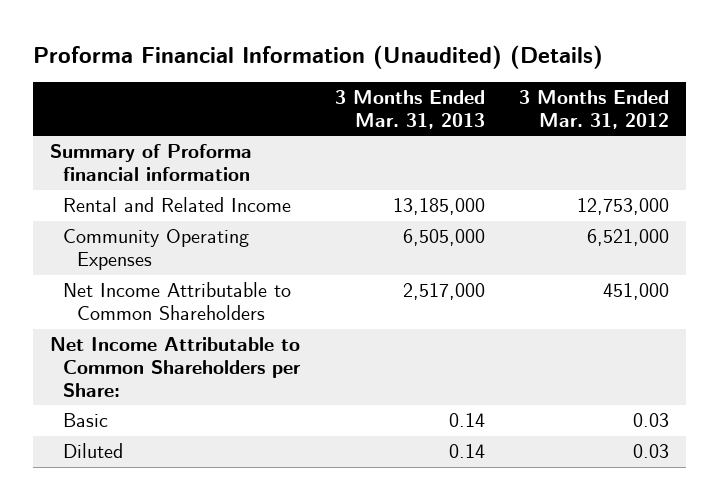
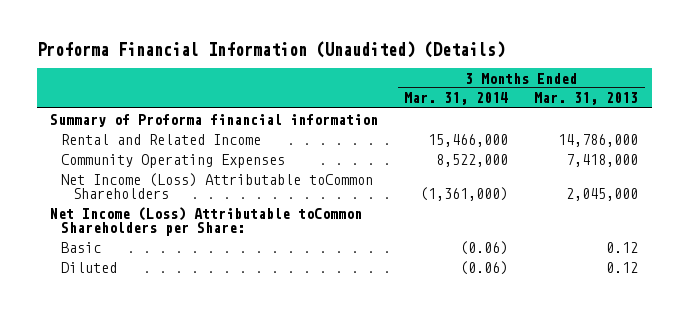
[519,90,670,129] 3 Months Ended Mar. 31, 2012 -> none
none -> [404,92,509,106] Mar. 31, 2014
[392,198,485,216] 13,185,000 -> [558,133,639,147] 14,786,000
[402,229,485,247] 6,505,000 -> [566,153,639,167] 7,418,000
[63,282,292,321] Net Income Attributable to Common Shareholders -> [61,172,374,199] Net Income (Loss) Attributable toCommon Shareholders
[402,283,485,301] 2,517,000 -> [566,187,639,201] 2,045,000
[49,337,302,397] Net Income Attributable to Common Shareholders per Share: -> [49,206,362,236] Net Income (Loss) Attributable toCommon Shareholders per Share:
[448,413,485,428] 0.14 -> [606,241,639,253] 0.12
[448,444,485,459] 0.14 -> [606,261,639,273] 0.12

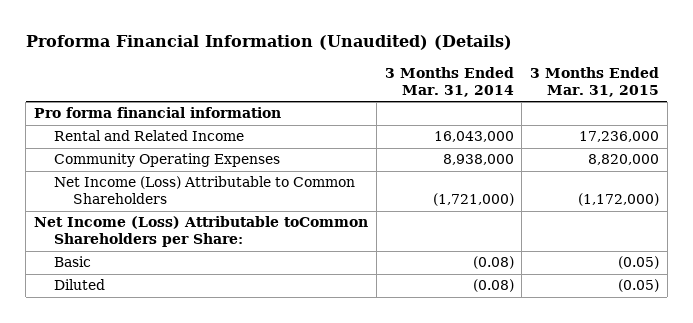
[534,92,639,106] Mar. 31, 2013 -> none
none -> [530,66,660,97] 3 Months Ended Mar. 31, 2015
[49,113,378,127] Summary of Proforma financial information -> [34,107,282,119] Pro forma financial information
[428,133,509,147] 15,466,000 -> [433,131,514,143] 16,043,000
[436,153,509,167] 8,522,000 -> [442,154,514,166] 8,938,000
[61,172,374,199] Net Income (Loss) Attributable toCommon Shareholders -> [53,176,355,205] Net Income (Loss) Attributable to Common Shareholders
[420,186,509,201] (1,361,000) -> [432,193,514,207] (1,721,000)
[460,240,509,255] (0.06) -> [472,256,514,270] (0.08)
[460,260,509,275] (0.06) -> [472,279,514,293] (0.08)

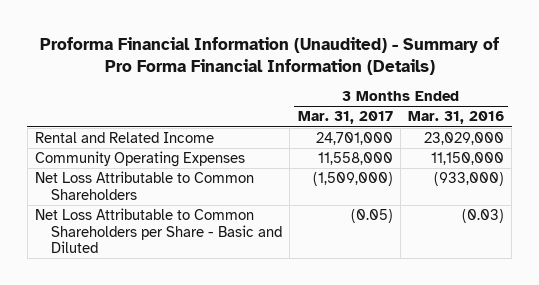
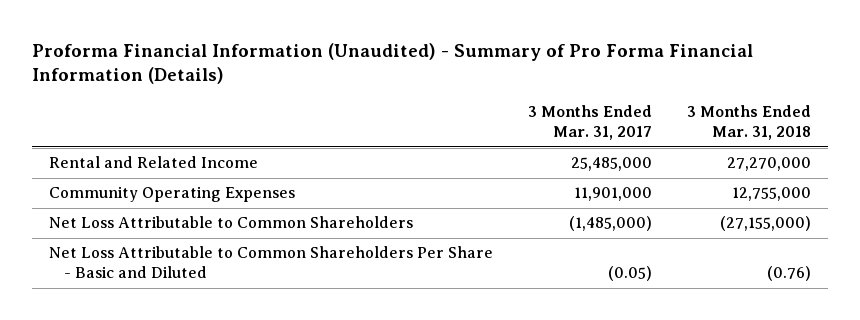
[408,111,505,125] Mar. 31, 2016 -> none
none -> [686,105,811,141] 3 Months Ended Mar. 31, 2018
[315,131,393,145] 24,701,000 -> [571,157,653,172] 25,485,000
[317,151,393,165] 11,558,000 -> [574,187,653,202] 11,901,000
[312,171,393,186] (1,509,000) -> [569,216,653,232] (1,485,000)
[35,207,283,254] Net Loss Attributable to Common Shareholders per Share - Basic and Diluted -> [49,246,494,279] Net Loss Attributable to Common Shareholders Per Share - Basic and Diluted

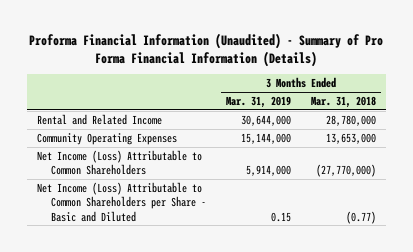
[528,105,653,141] 3 Months Ended Mar. 31, 2017 -> none
none -> [226,95,292,108] Mar. 31, 2019
[726,157,811,172] 27,270,000 -> [325,114,376,126] 28,780,000
[731,187,811,202] 12,755,000 -> [325,132,376,144] 13,653,000
[49,216,414,229] Net Loss Attributable to Common Shareholders -> [36,149,202,176] Net Income (Loss) Attributable to Common Shareholders
[719,216,811,232] (27,155,000) -> [315,164,376,178] (27,770,000)
[49,246,494,279] Net Loss Attributable to Common Shareholders Per Share - Basic and Diluted -> [36,181,207,222] Net Income (Loss) Attributable to Common Shareholders per Share - Basic and Diluted
[766,266,811,282] (0.76) -> [345,210,376,224] (0.77)

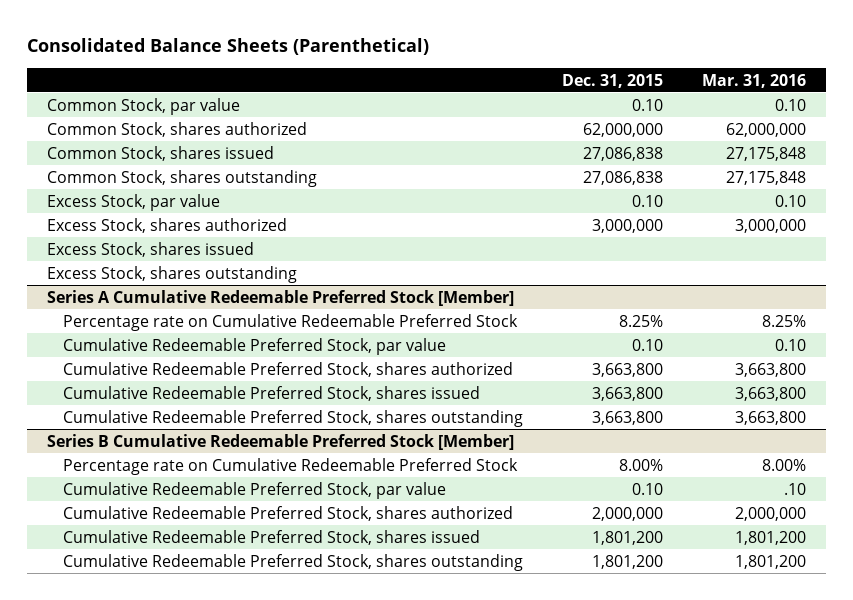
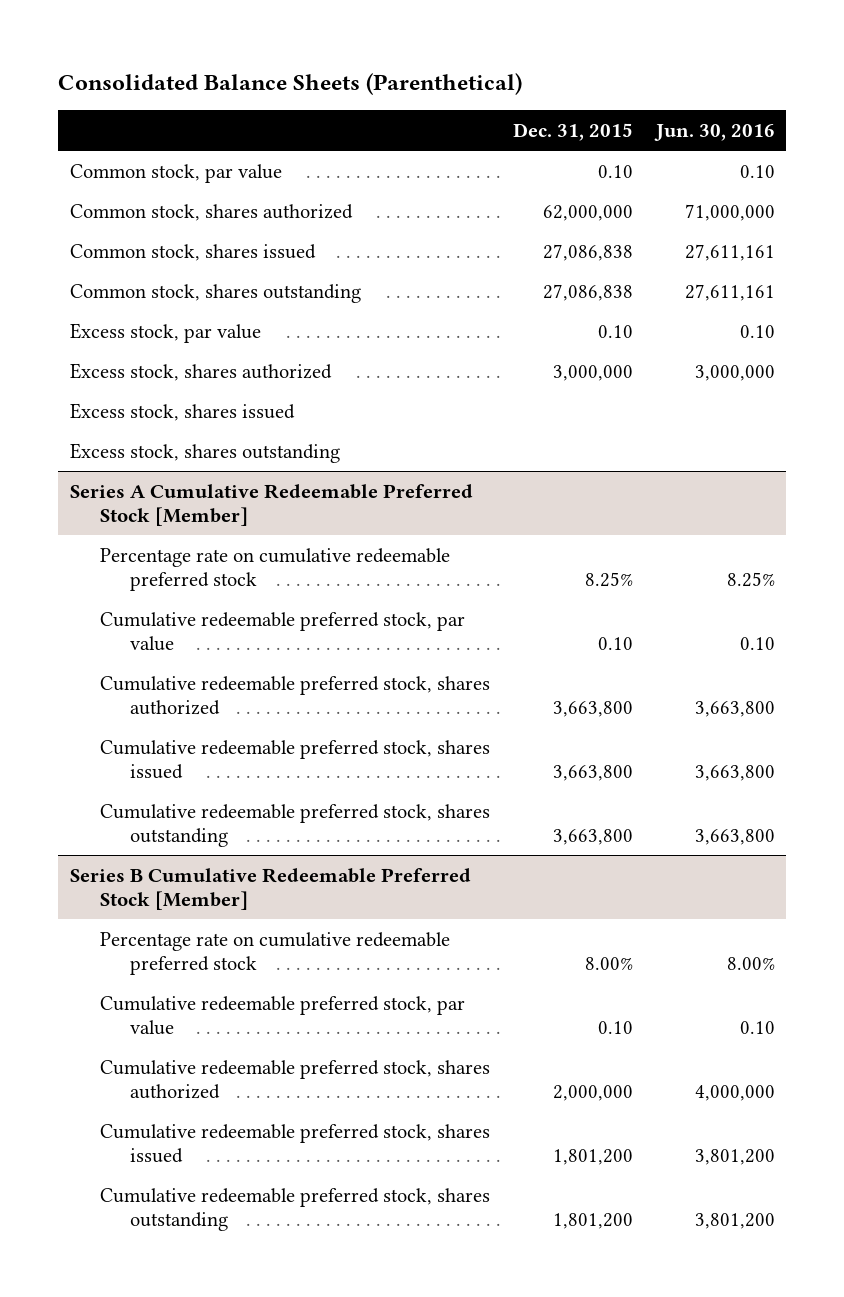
[702,73,807,88] Mar. 31, 2016 -> none
none -> [653,123,775,141] Jun. 30, 2016
[46,97,240,115] Common Stock, par value -> [69,163,282,183] Common stock, par value
[46,121,307,137] Common Stock, shares authorized -> [69,203,353,221] Common stock, shares authorized
[46,145,274,161] Common Stock, shares issued -> [69,243,316,261] Common stock, shares issued
[46,169,317,187] Common Stock, shares outstanding -> [69,283,361,303] Common stock, shares outstanding
[46,193,220,211] Excess Stock, par value -> [69,322,261,343] Excess stock, par value
[46,217,287,233] Excess Stock, shares authorized -> [69,362,332,381] Excess stock, shares authorized
[46,241,254,257] Excess Stock, shares issued -> [69,402,295,421] Excess stock, shares issued
[46,265,297,283] Excess Stock, shares outstanding -> [69,442,340,463] Excess stock, shares outstanding
[63,313,519,331] Percentage rate on Cumulative Redeemable Preferred Stock -> [99,547,450,591] Percentage rate on cumulative redeemable preferred stock
[63,337,447,355] Cumulative Redeemable Preferred Stock, par value -> [99,611,465,651] Cumulative redeemable preferred stock, par value
[63,361,514,377] Cumulative Redeemable Preferred Stock, shares authorized -> [99,675,490,715] Cumulative redeemable preferred stock, shares authorized
[63,385,481,401] Cumulative Redeemable Preferred Stock, shares issued -> [99,739,490,779] Cumulative redeemable preferred stock, shares issued
[63,409,524,427] Cumulative Redeemable Preferred Stock, shares outstanding -> [99,803,490,847] Cumulative redeemable preferred stock, shares outstanding
[63,457,519,475] Percentage rate on Cumulative Redeemable Preferred Stock -> [99,931,450,975] Percentage rate on cumulative redeemable preferred stock
[63,481,447,499] Cumulative Redeemable Preferred Stock, par value -> [99,995,465,1035] Cumulative redeemable preferred stock, par value
[63,505,514,521] Cumulative Redeemable Preferred Stock, shares authorized -> [99,1059,490,1099] Cumulative redeemable preferred stock, shares authorized
[63,529,481,545] Cumulative Redeemable Preferred Stock, shares issued -> [99,1123,490,1163] Cumulative redeemable preferred stock, shares issued
[63,553,524,571] Cumulative Redeemable Preferred Stock, shares outstanding -> [99,1187,490,1231] Cumulative redeemable preferred stock, shares outstanding

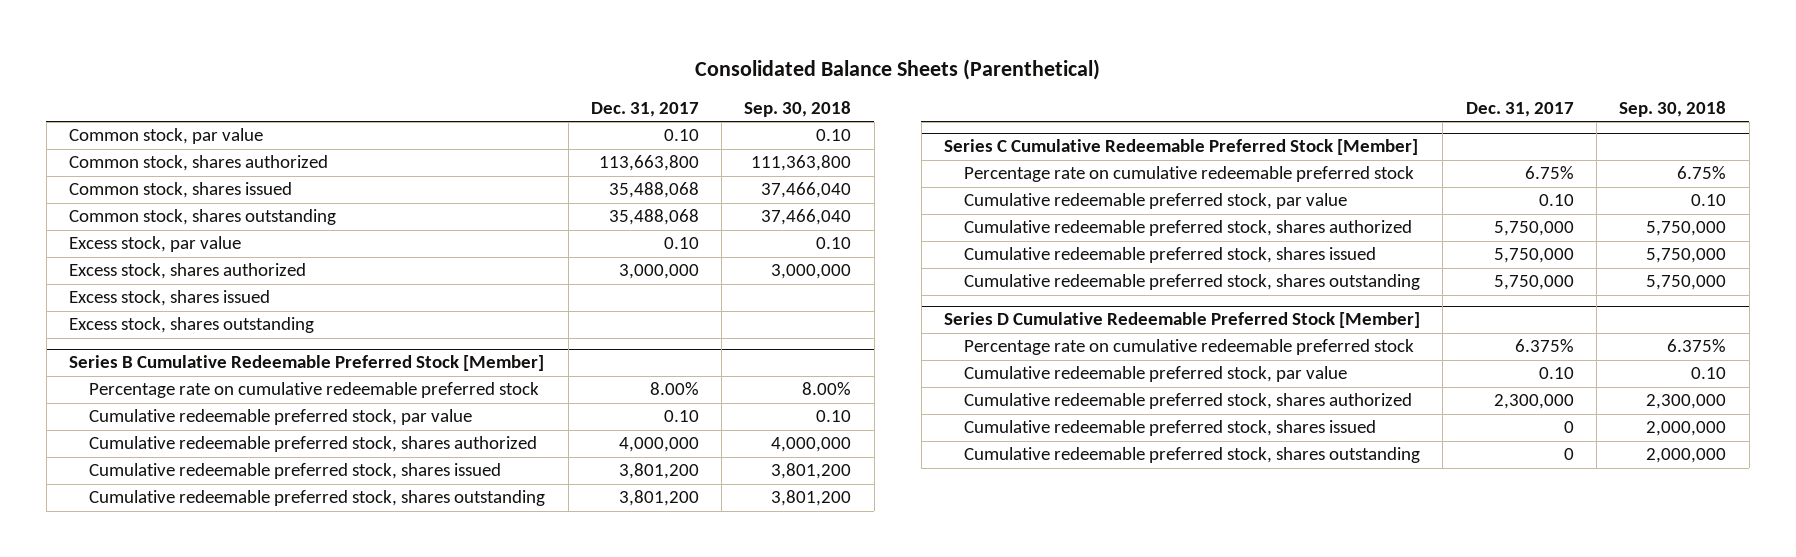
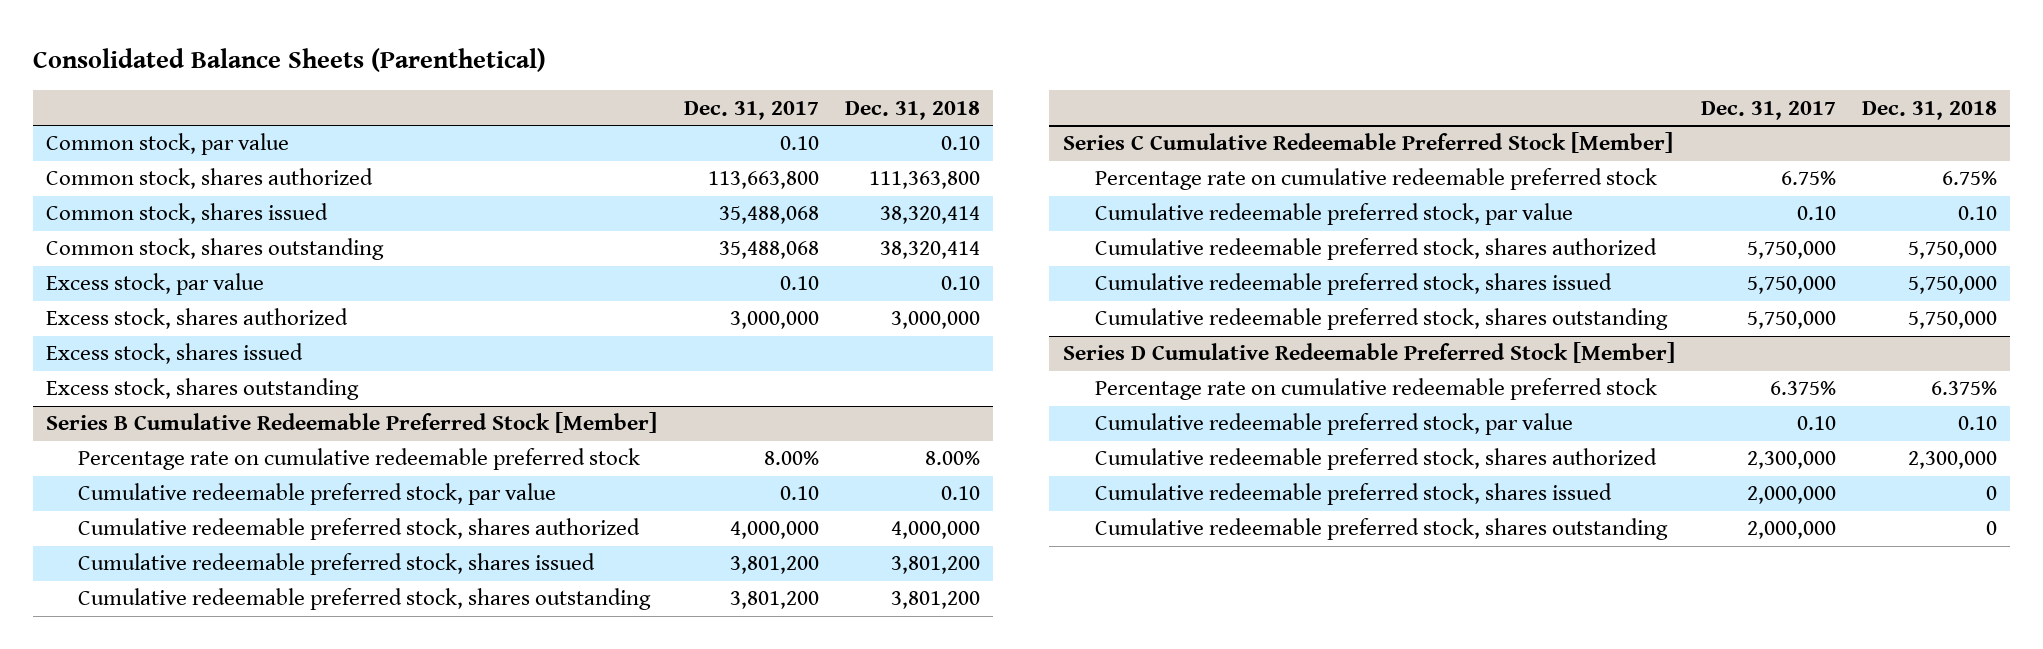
[744,100,852,117] Sep. 30, 2018 -> none
none -> [845,100,981,120] Dec. 31, 2018
[1563,421,1574,434] 0 -> [1746,486,1836,505] 2,000,000
[1563,448,1574,461] 0 -> [1746,521,1836,540] 2,000,000

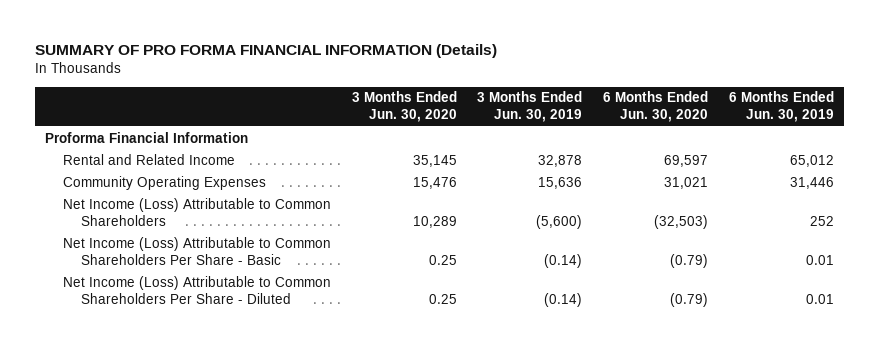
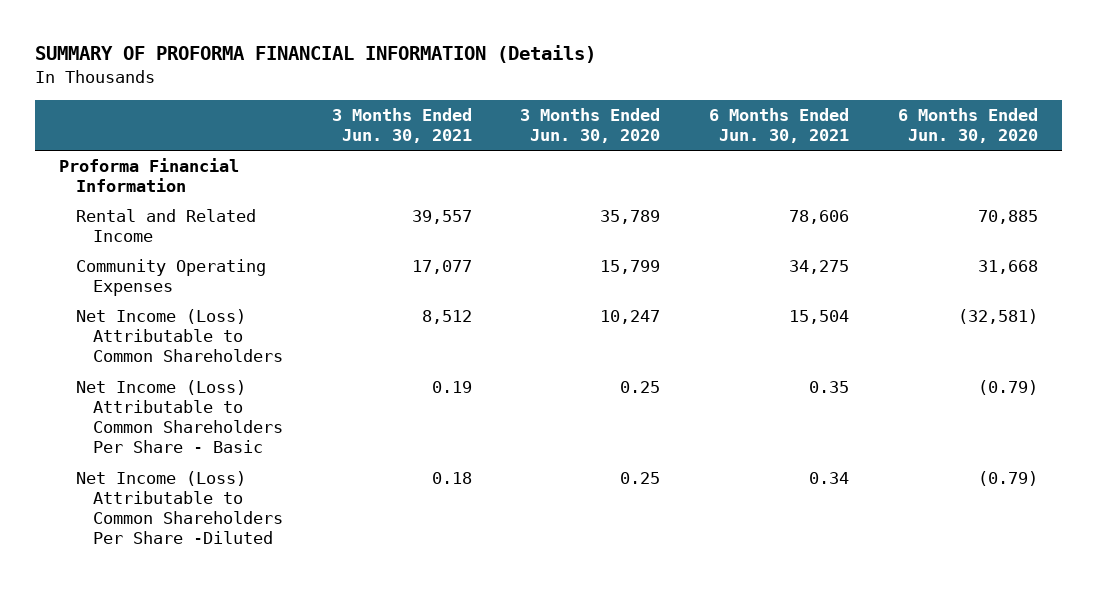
[34,44,497,59] SUMMARY OF PRO FORMA FINANCIAL INFORMATION (Details) -> [34,45,596,64] SUMMARY OF PROFORMA FINANCIAL INFORMATION (Details)
[477,91,583,123] 3 Months Ended Jun. 30, 2019 -> none
[728,91,834,123] 6 Months Ended Jun. 30, 2019 -> none
none -> [331,107,472,143] 3 Months Ended Jun. 30, 2021
none -> [708,107,849,143] 6 Months Ended Jun. 30, 2021
[412,154,457,167] 35,145 -> [600,210,661,225] 35,789
[664,154,709,167] 69,597 -> [977,210,1038,225] 70,885
[412,176,457,189] 15,476 -> [600,260,661,275] 15,799
[664,176,709,189] 31,021 -> [977,260,1038,275] 31,668
[412,215,457,228] 10,289 -> [600,310,661,325] 10,247
[654,214,709,229] (32,503) -> [957,309,1038,325] (32,581)
[62,275,331,304] Net Income (Loss) Attributable to Common Shareholders Per Share - Diluted -> [75,471,284,545] Net Income (Loss) Attributable to Common Shareholders Per Share -Diluted

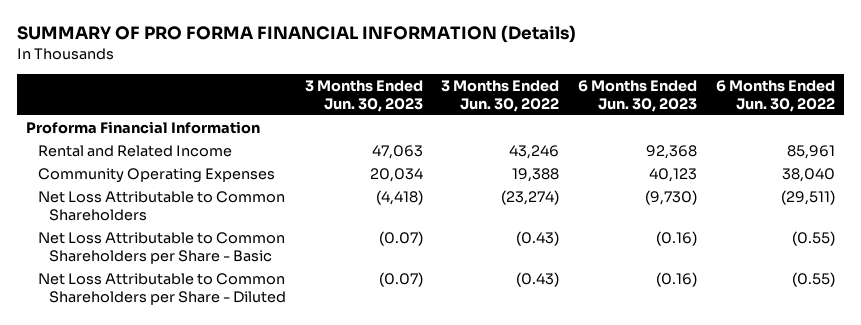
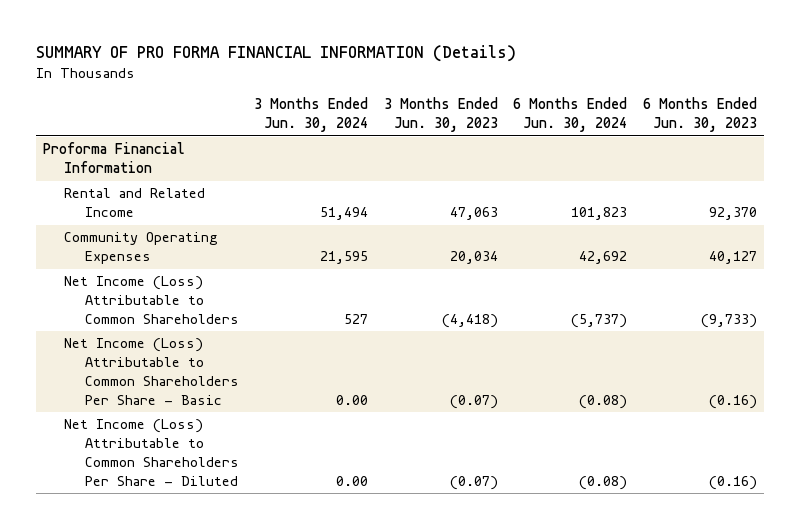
[441,79,560,112] 3 Months Ended Jun. 30, 2022 -> none
[715,79,835,112] 6 Months Ended Jun. 30, 2022 -> none
none -> [254,97,369,133] 3 Months Ended Jun. 30, 2024
none -> [513,97,628,133] 6 Months Ended Jun. 30, 2024
[646,144,698,159] 92,368 -> [708,207,757,221] 92,370
[649,167,698,182] 40,123 -> [708,251,757,265] 40,127
[37,190,285,221] Net Loss Attributable to Common Shareholders -> [64,276,239,324] Net Income (Loss) Attributable to Common Shareholders
[645,189,698,205] (9,730) -> [700,313,757,328] (9,733)
[37,231,285,264] Net Loss Attributable to Common Shareholders per Share - Basic -> [64,338,239,405] Net Income (Loss) Attributable to Common Shareholders Per Share - Basic
[37,272,287,305] Net Loss Attributable to Common Shareholders per Share - Diluted -> [64,419,239,486] Net Income (Loss) Attributable to Common Shareholders Per Share - Diluted

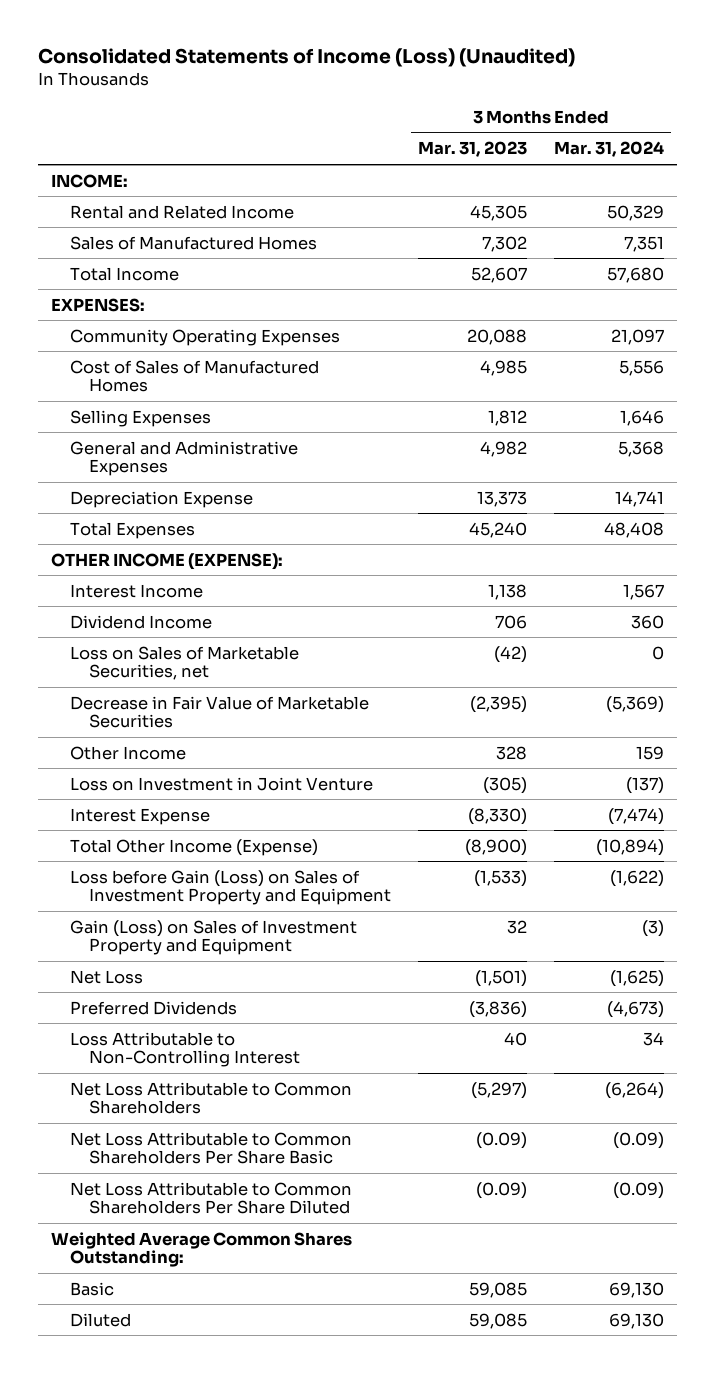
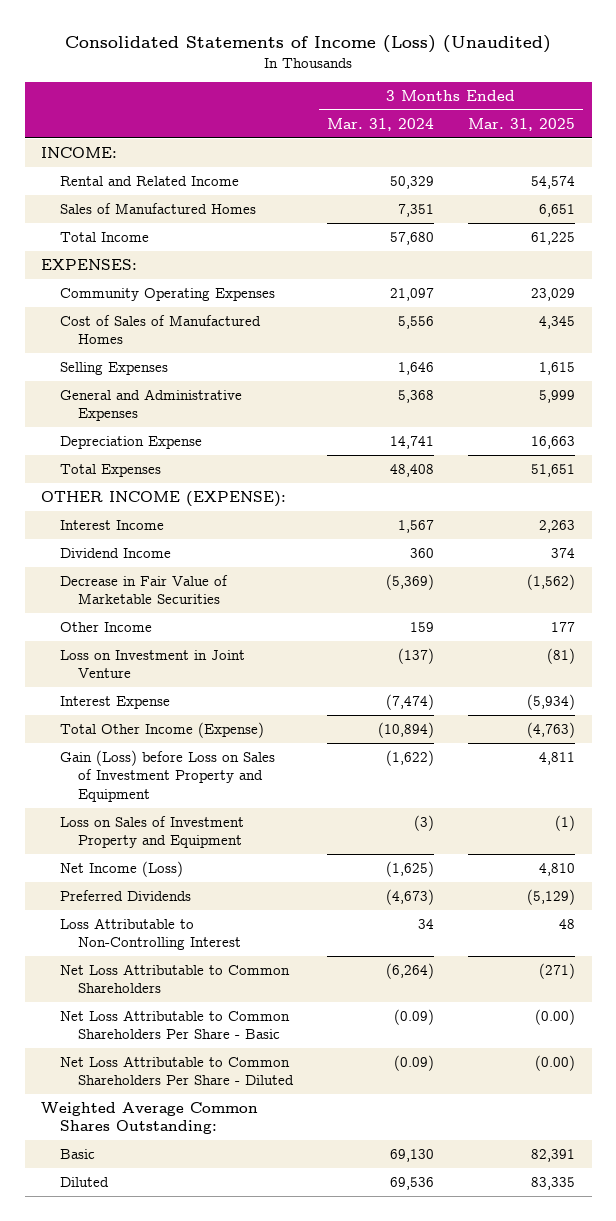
[417,141,527,158] Mar. 31, 2023 -> none
none -> [467,117,575,131] Mar. 31, 2025
[69,645,299,681] Loss on Sales of Marketable Securities, net -> none
[69,869,391,906] Loss before Gain (Loss) on Sales of Investment Property and Equipment -> [59,749,275,803] Gain (Loss) before Loss on Sales of Investment Property and Equipment
[69,919,357,956] Gain (Loss) on Sales of Investment Property and Equipment -> [59,815,244,849] Loss on Sales of Investment Property and Equipment
[69,969,143,984] Net Loss -> [59,860,183,877] Net Income (Loss)
[69,1131,352,1165] Net Loss Attributable to Common Shareholders Per Share Basic -> [59,1009,290,1040] Net Loss Attributable to Common Shareholders Per Share - Basic
[69,1181,352,1215] Net Loss Attributable to Common Shareholders Per Share Diluted -> [59,1055,295,1086] Net Loss Attributable to Common Shareholders Per Share - Diluted
[608,1312,664,1329] 69,130 -> [390,1176,435,1190] 69,536

